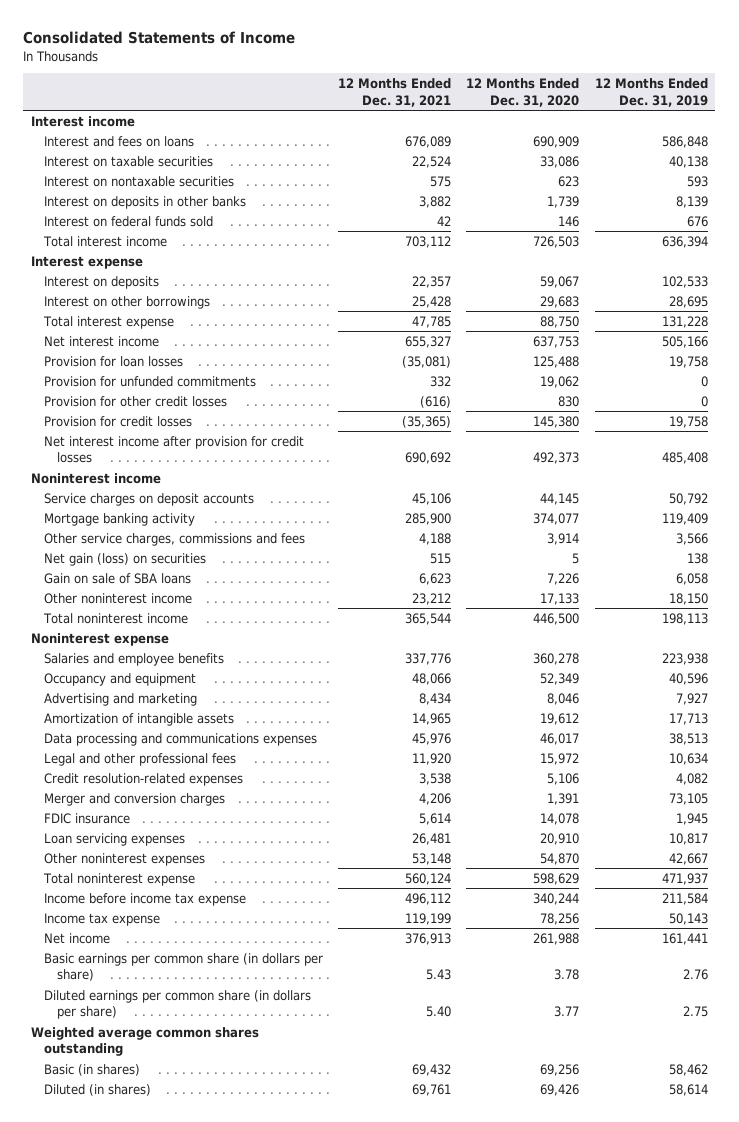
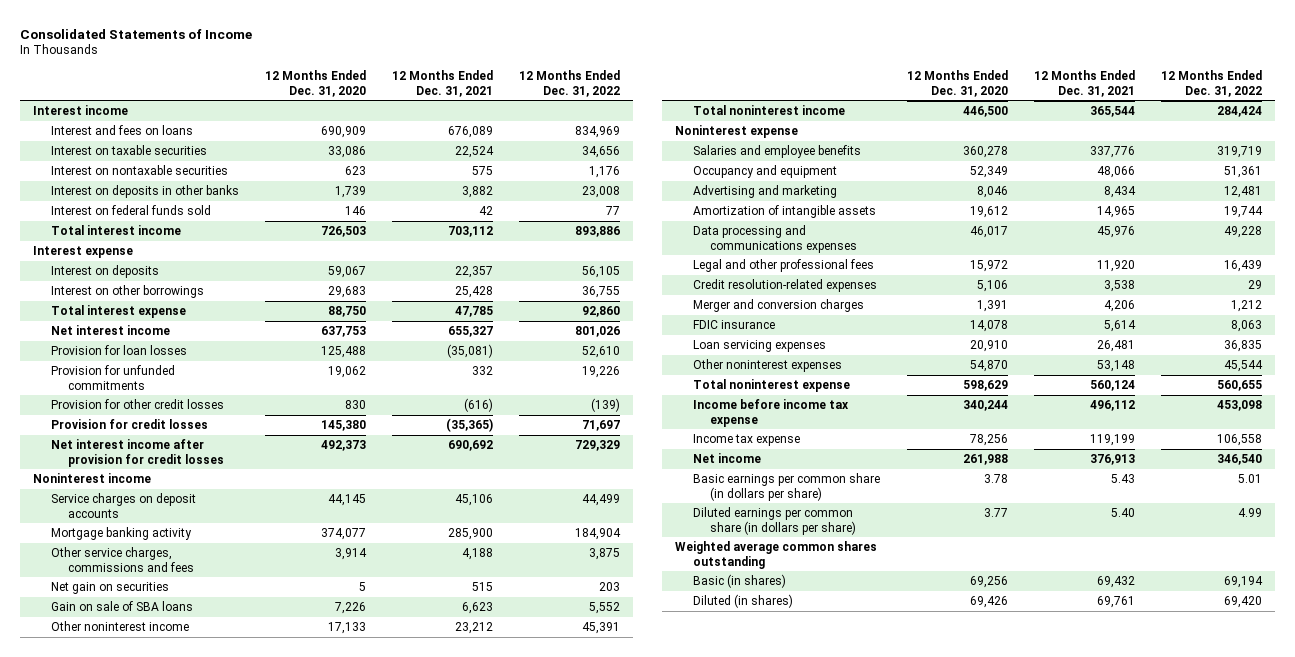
[594,78,708,107] 12 Months Ended Dec. 31, 2019 -> none
none -> [518,70,620,97] 12 Months Ended Dec. 31, 2022
[43,552,206,566] Net gain (loss) on securities -> [50,582,169,595] Net gain on securities

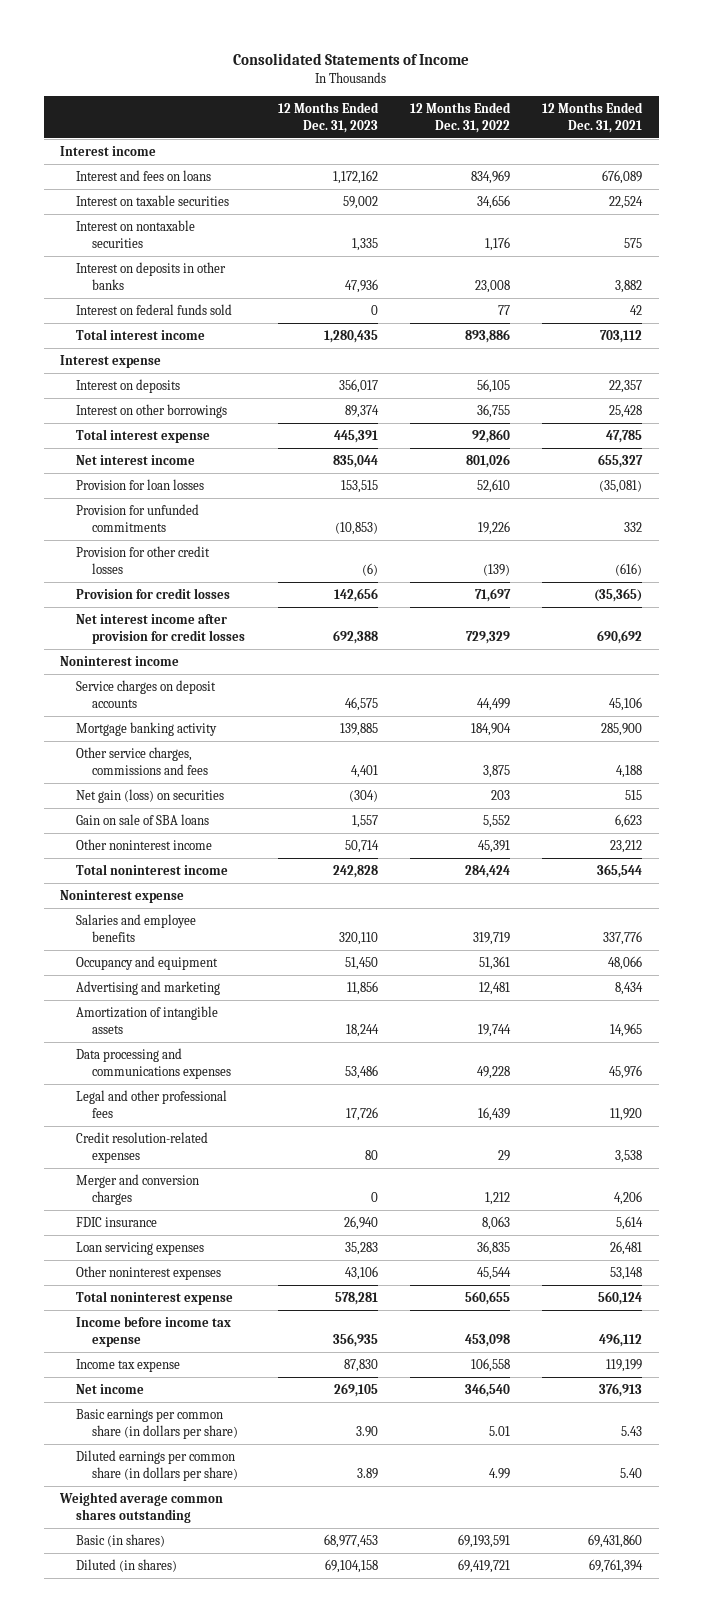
[264,70,366,97] 12 Months Ended Dec. 31, 2020 -> none
none -> [277,101,379,133] 12 Months Ended Dec. 31, 2023
[50,582,169,595] Net gain on securities -> [76,789,225,804] Net gain (loss) on securities
[1096,576,1135,589] 69,432 -> [588,1534,643,1549] 69,431,860
[1224,576,1264,589] 69,194 -> [458,1534,511,1549] 69,193,591
[1096,596,1135,609] 69,761 -> [589,1559,644,1574] 69,761,394
[1224,596,1263,609] 69,420 -> [458,1559,511,1574] 69,419,721

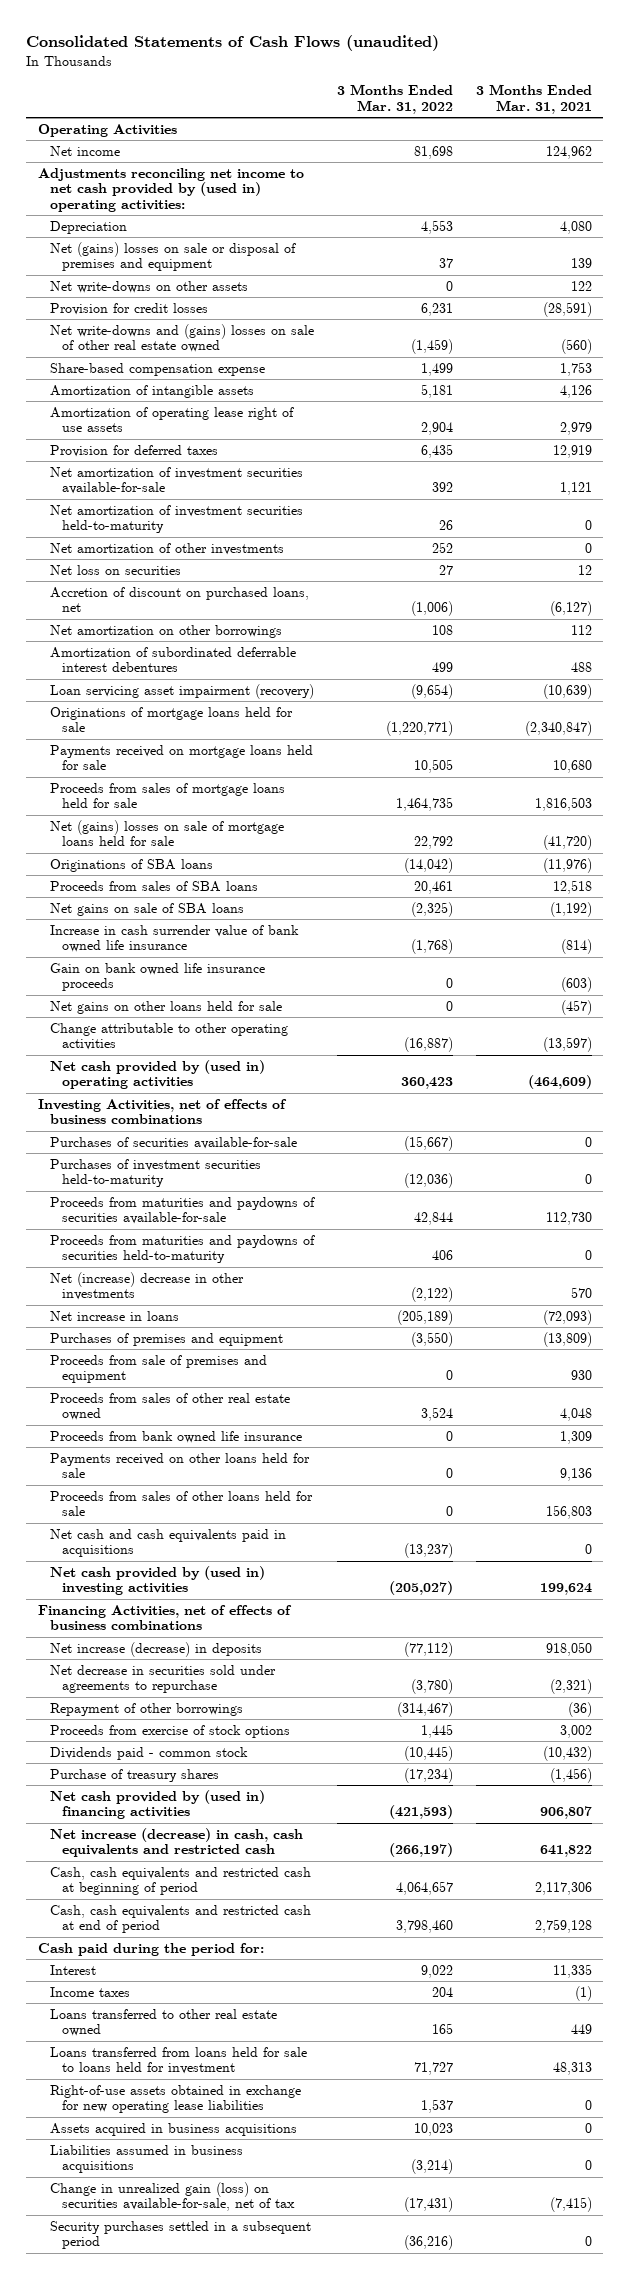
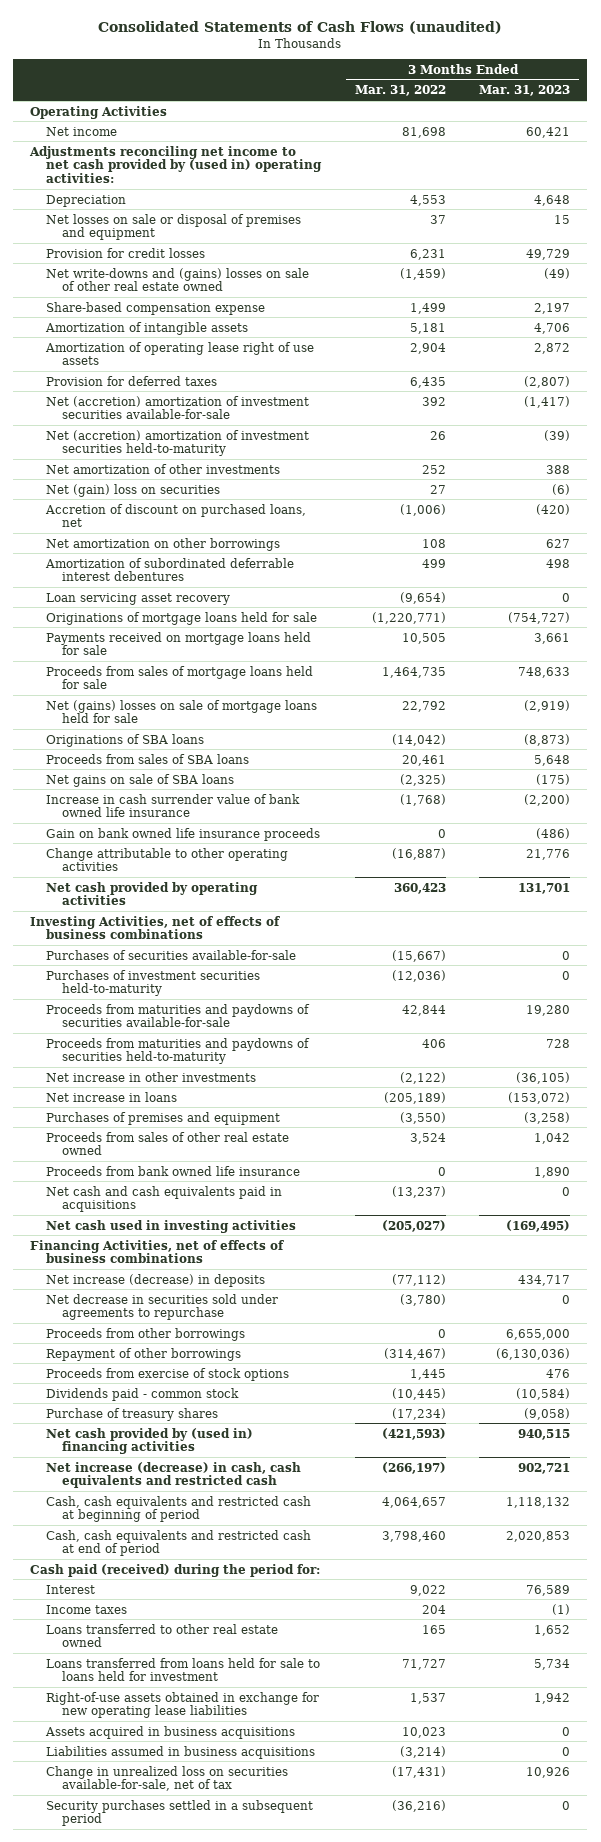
[475,84,592,115] 3 Months Ended Mar. 31, 2021 -> none
none -> [479,85,571,97] Mar. 31, 2023
[49,280,248,293] Net write-downs on other assets -> none
[49,241,296,272] Net (gains) losses on sale or disposal of premises and equipment -> [46,213,302,241] Net losses on sale or disposal of premises and equipment
[49,466,303,495] Net amortization of investment securities available-for-sale -> [46,395,310,420] Net (accretion) amortization of investment securities available-for-sale
[49,504,303,534] Net amortization of investment securities held-to-maturity -> [46,429,310,457] Net (accretion) amortization of investment securities held-to-maturity
[49,564,181,575] Net loss on securities -> [46,483,221,497] Net (gain) loss on securities
[49,683,314,699] Loan servicing asset impairment (recovery) -> [46,592,231,605] Loan servicing asset recovery
[49,1000,282,1014] Net gains on other loans held for sale -> none
[49,1059,265,1090] Net cash provided by (used in) operating activities -> [46,881,259,906] Net cash provided by operating activities
[49,1271,244,1301] Net (increase) decrease in other investments -> [46,1071,257,1082] Net increase in other investments
[49,1354,267,1384] Proceeds from sale of premises and equipment -> none
[49,1452,310,1479] Payments received on other loans held for sale -> none
[49,1490,313,1517] Proceeds from sales of other loans held for sale -> none
[49,1565,265,1596] Net cash provided by (used in) investing activities -> [46,1219,297,1233] Net cash used in investing activities
none -> [46,1327,246,1341] Proceeds from other borrowings
[37,1942,264,1956] Cash paid during the period for: -> [30,1563,321,1577] Cash paid (received) during the period for:
[49,2181,296,2212] Change in unrealized gain (loss) on securities available-for-sale, net of tax -> [46,1765,289,1792] Change in unrealized loss on securities available-for-sale, net of tax

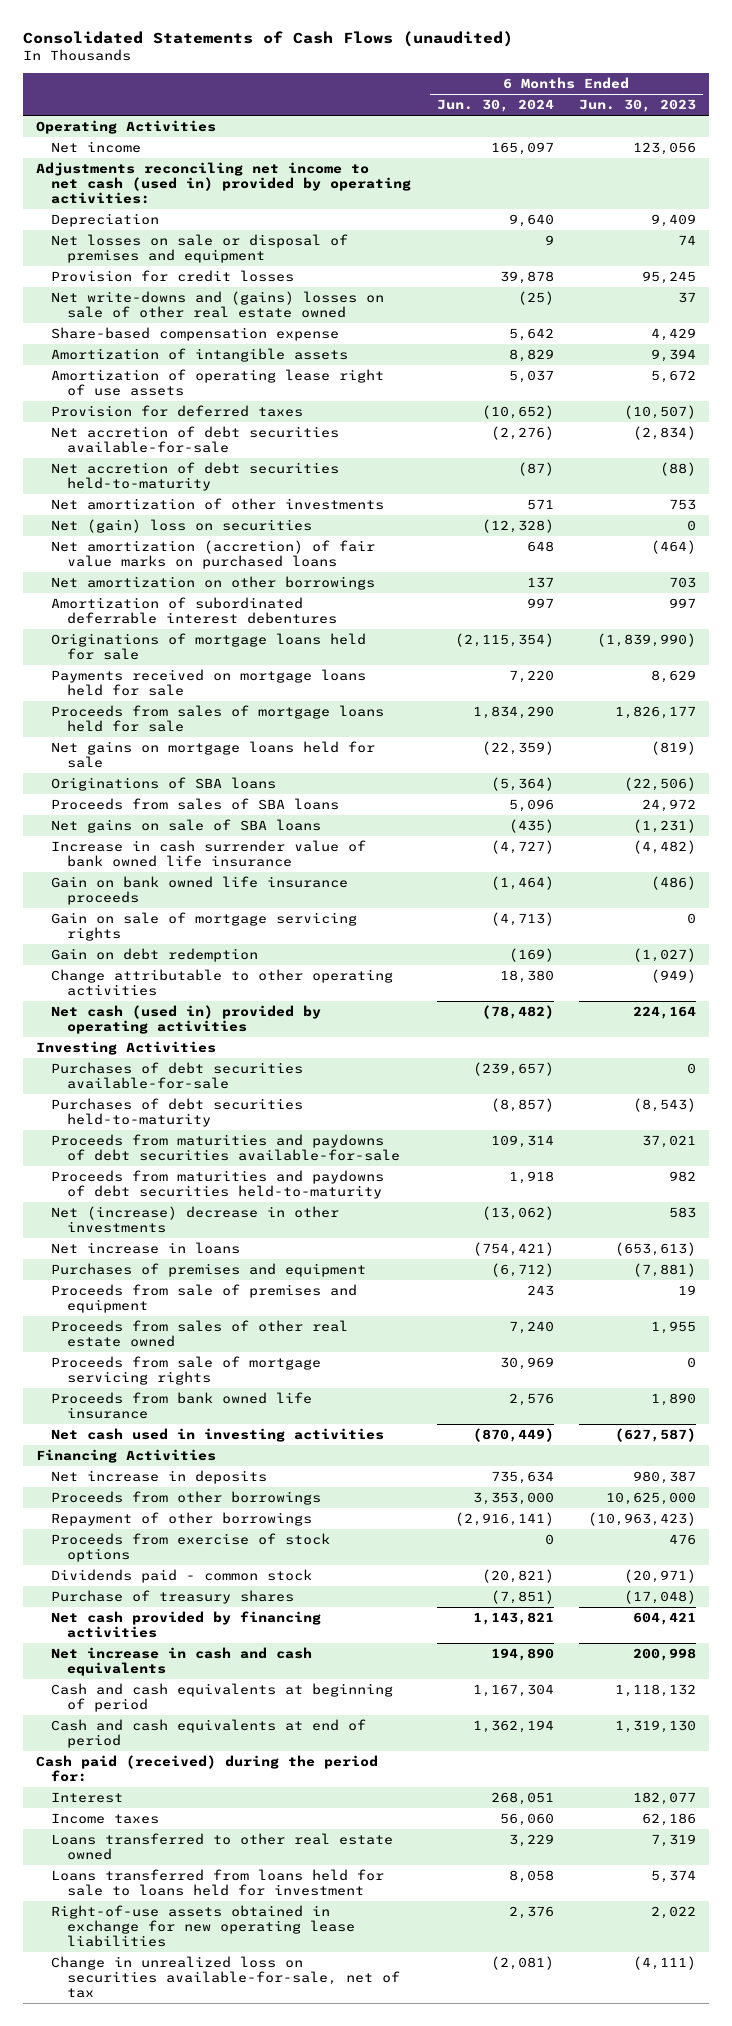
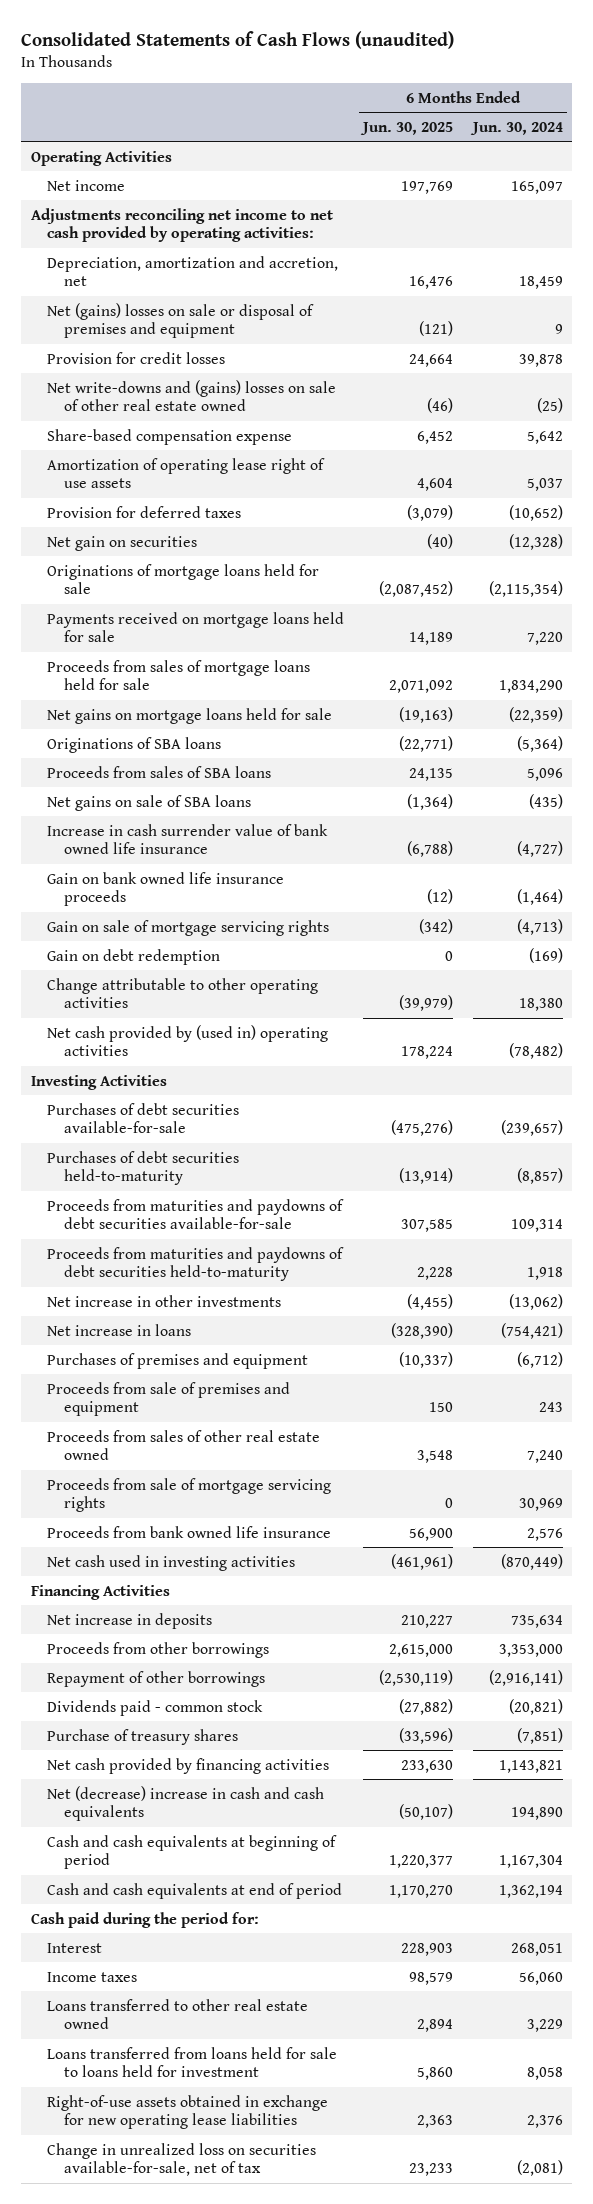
[579,99,697,113] Jun. 30, 2023 -> none
none -> [360,121,454,135] Jun. 30, 2025
[51,213,160,228] Depreciation -> none
[35,162,412,204] Adjustments reconciling net income to net cash (used in) provided by operating activities: -> [30,207,333,242] Adjustments reconciling net income to net cash provided by operating activities:
none -> [47,255,339,286] Depreciation, amortization and accretion, net
[51,234,349,263] Net losses on sale or disposal of premises and equipment -> [47,302,315,338] Net (gains) losses on sale or disposal of premises and equipment
[51,348,349,363] Amortization of intangible assets -> none
[51,426,340,453] Net accretion of debt securities available-for-sale -> none
[51,462,340,491] Net accretion of debt securities held-to-maturity -> none
[51,498,385,511] Net amortization of other investments -> none
[51,540,376,569] Net amortization (accretion) of fair value marks on purchased loans -> none
[51,576,376,591] Net amortization on other borrowings -> none
[51,597,338,624] Amortization of subordinated deferrable interest debentures -> none
[51,519,313,534] Net (gain) loss on securities -> [47,535,198,551] Net gain on securities
[51,1005,322,1034] Net cash (used in) provided by operating activities -> [47,1024,329,1056] Net cash provided by (used in) operating activities
[51,1206,340,1233] Net (increase) decrease in other investments -> [47,1294,282,1307] Net increase in other investments
[51,1533,331,1562] Proceeds from exercise of stock options -> none
[51,1647,313,1676] Net increase in cash and cash equivalents -> [47,1785,325,1821] Net (decrease) increase in cash and cash equivalents
[35,1755,378,1782] Cash paid (received) during the period for: -> [30,1911,259,1928] Cash paid during the period for:

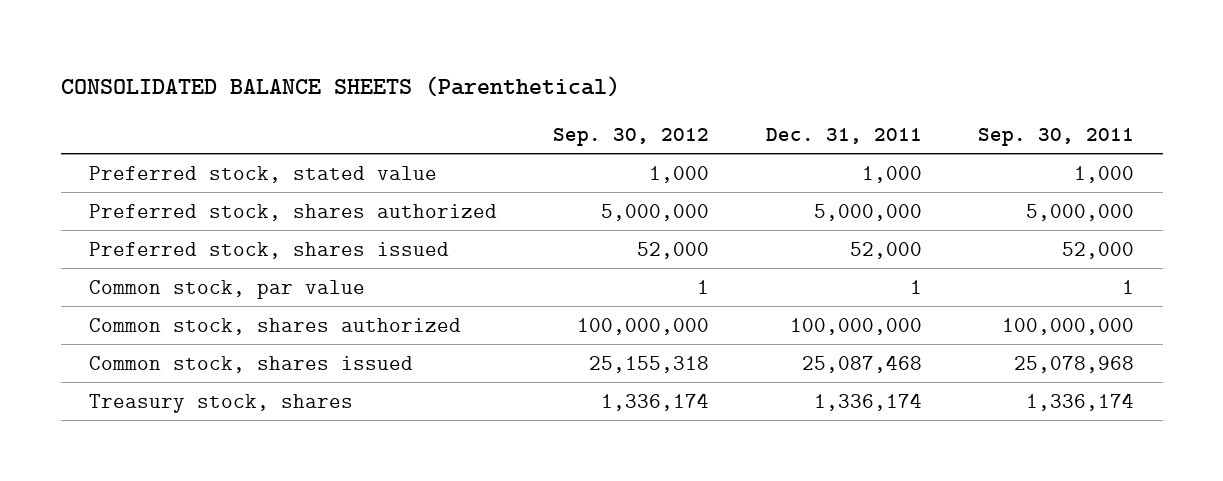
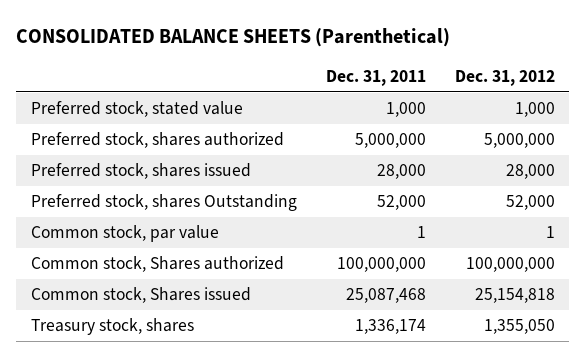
[553,127,710,146] Sep. 30, 2012 -> none
[978,127,1135,146] Sep. 30, 2011 -> none
none -> [454,69,555,86] Dec. 31, 2012
[849,241,922,259] 52,000 -> [376,164,426,180] 28,000
none -> [30,194,297,212] Preferred stock, shares Outstanding
[88,317,461,335] Common stock, shares authorized -> [30,256,284,273] Common stock, Shares authorized
[88,355,413,373] Common stock, shares issued -> [30,287,251,304] Common stock, Shares issued

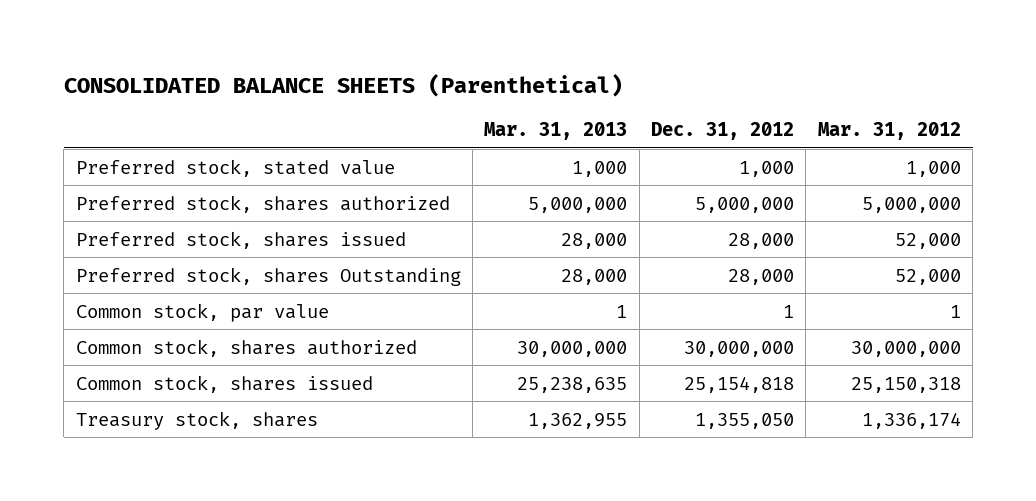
[325,69,426,86] Dec. 31, 2011 -> none
none -> [484,122,628,141] Mar. 31, 2013
none -> [817,122,961,141] Mar. 31, 2012
[505,195,555,211] 52,000 -> [728,268,795,285] 28,000
[30,256,284,273] Common stock, Shares authorized -> [75,338,417,357] Common stock, shares authorized
[465,257,555,273] 100,000,000 -> [684,340,795,357] 30,000,000
[30,287,251,304] Common stock, Shares issued -> [75,374,373,393] Common stock, shares issued

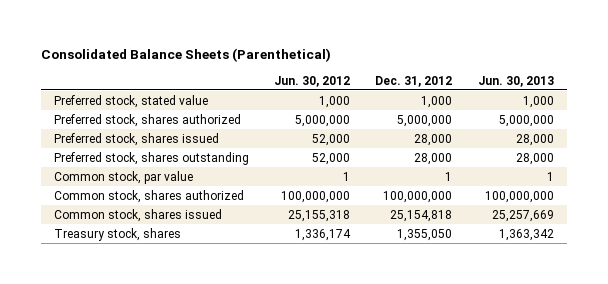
[63,73,623,97] CONSOLIDATED BALANCE SHEETS (Parenthetical) -> [40,48,331,63] Consolidated Balance Sheets (Parenthetical)
[484,122,628,141] Mar. 31, 2013 -> none
[817,122,961,141] Mar. 31, 2012 -> none
none -> [274,75,351,87] Jun. 30, 2012
none -> [477,75,554,87] Jun. 30, 2013
[75,266,461,286] Preferred stock, shares Outstanding -> [53,151,249,165] Preferred stock, shares outstanding
[684,340,795,357] 30,000,000 -> [383,190,453,203] 100,000,000

